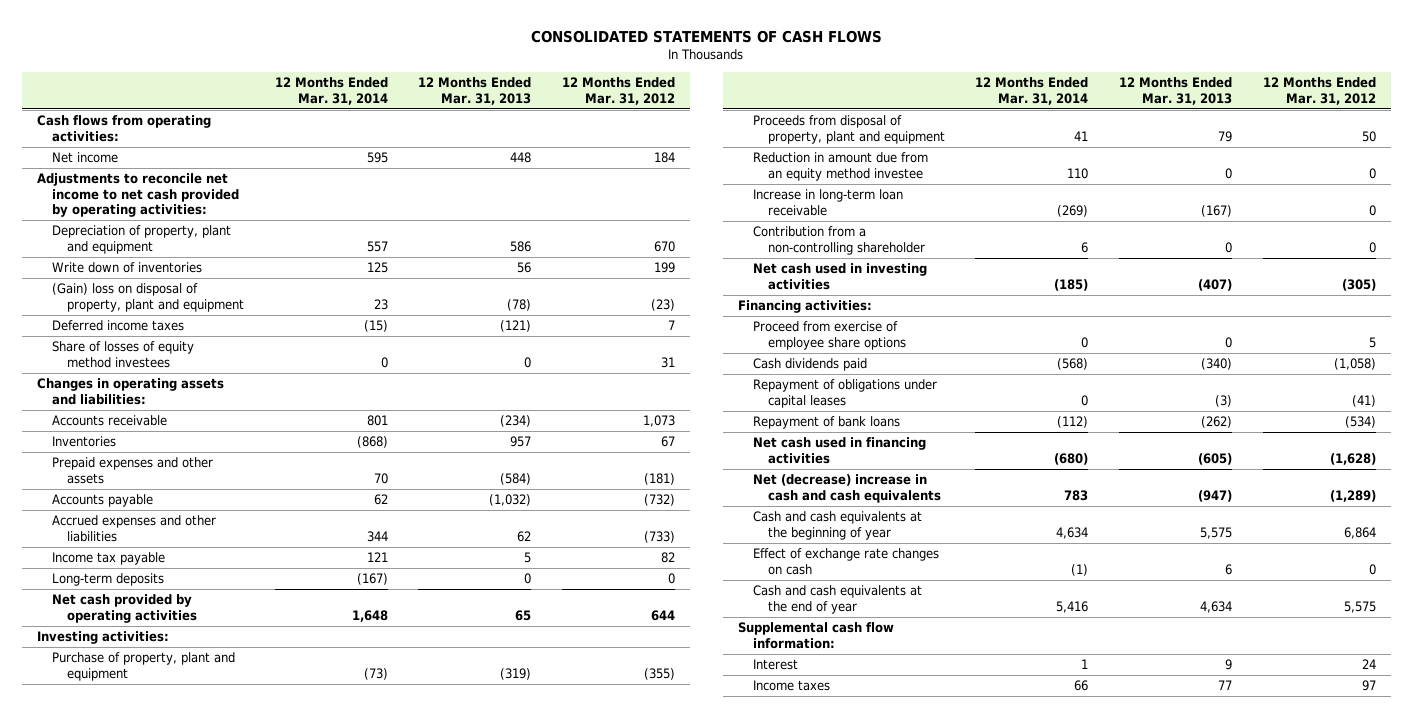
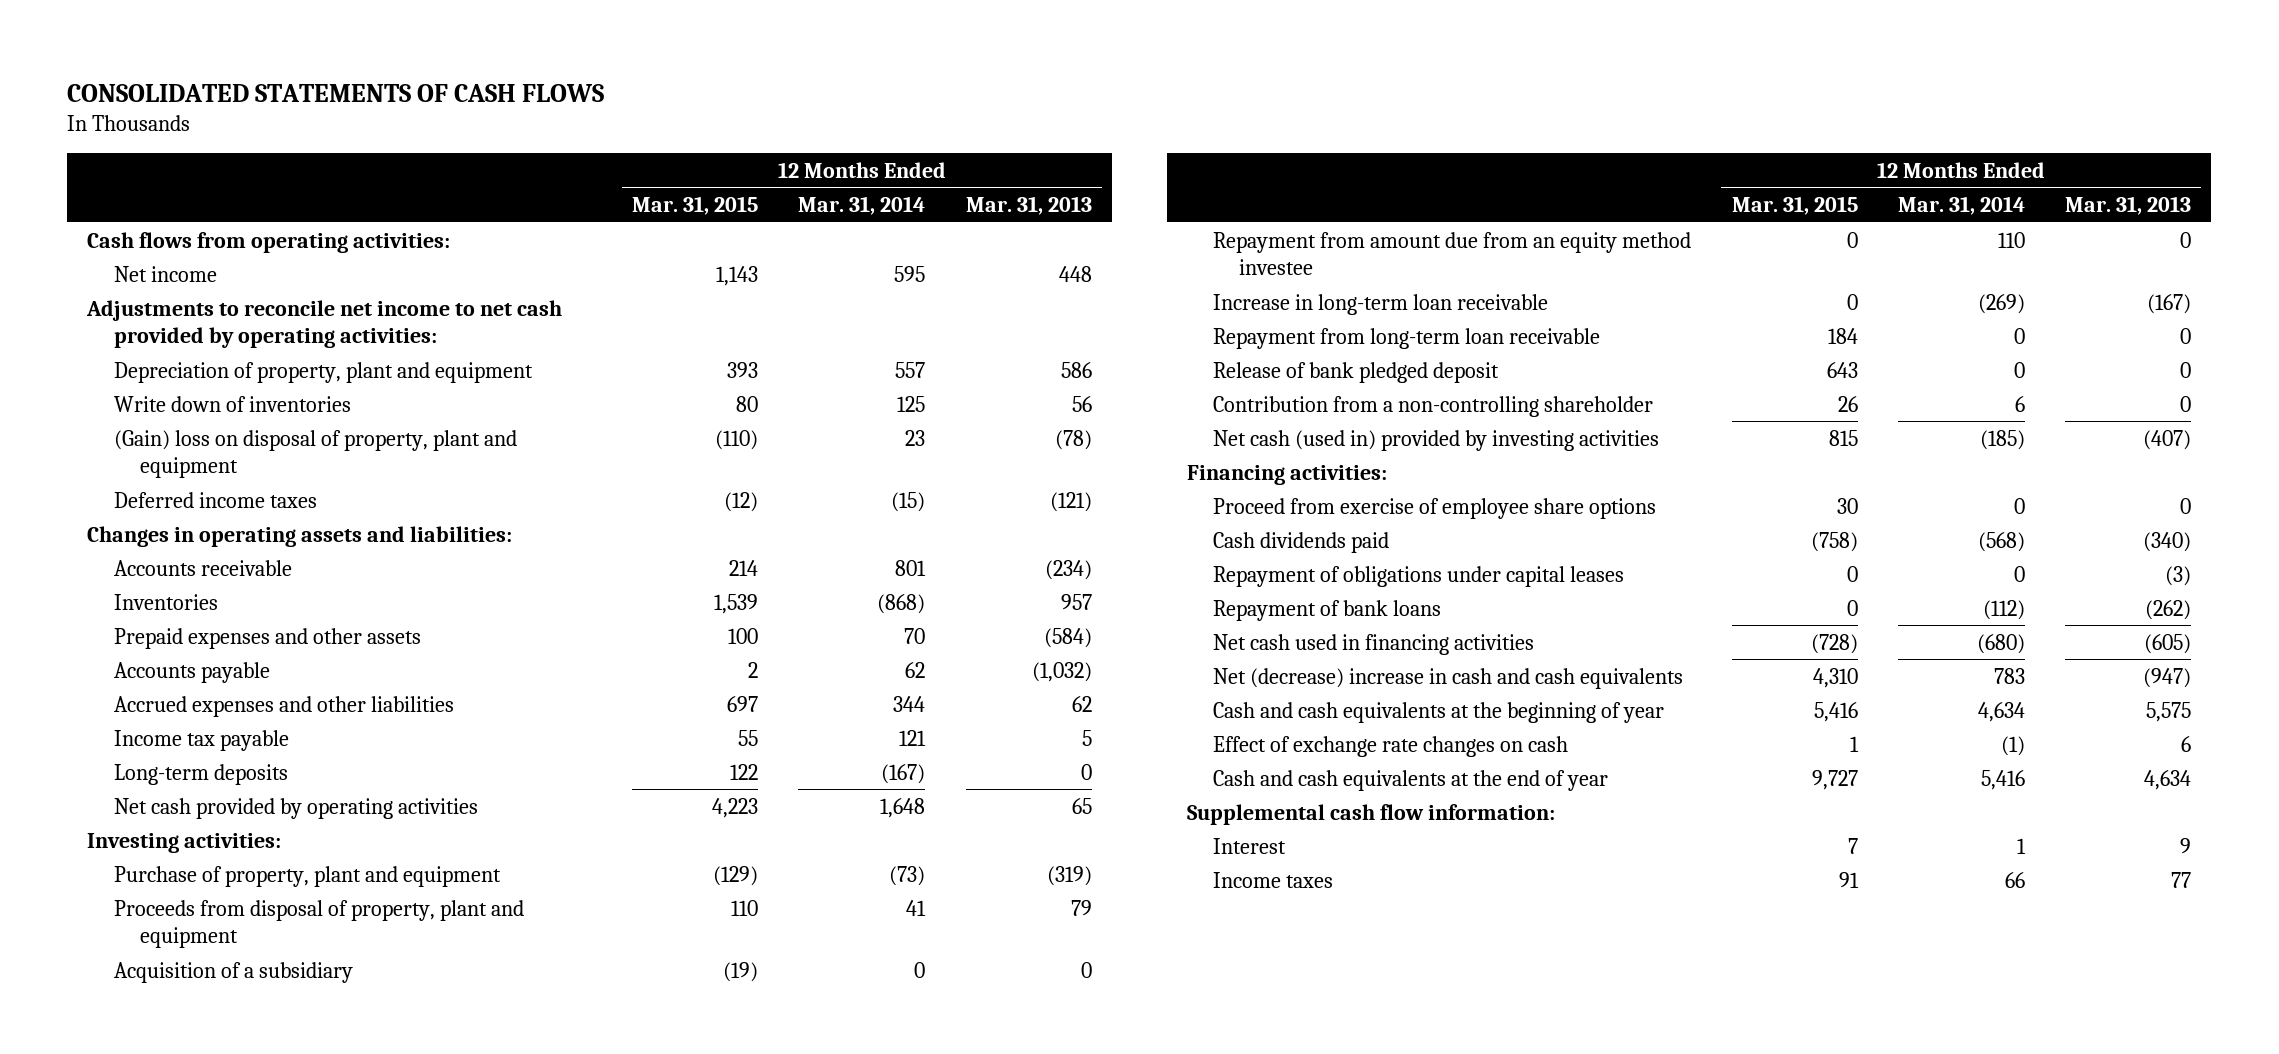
[561,77,675,105] 12 Months Ended Mar. 31, 2012 -> none
none -> [632,196,759,216] Mar. 31, 2015
[52,341,195,368] Share of losses of equity method investees -> none
none -> [113,961,353,983] Acquisition of a subsidiary
[752,152,928,181] Reduction in amount due from an equity method investee -> [1213,231,1692,276] Repayment from amount due from an equity method investee
none -> [1213,327,1601,349] Repayment from long-term loan receivable
none -> [1213,361,1500,383] Release of bank pledged deposit
[752,263,927,290] Net cash used in investing activities -> [1213,429,1660,451] Net cash (used in) provided by investing activities

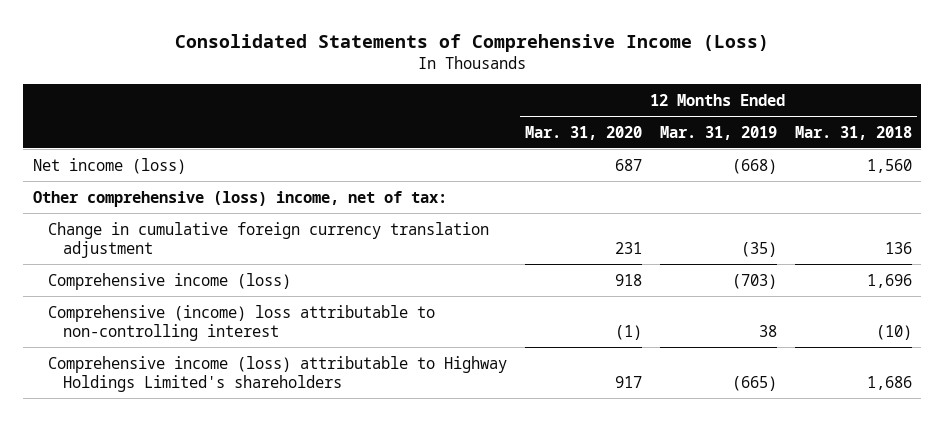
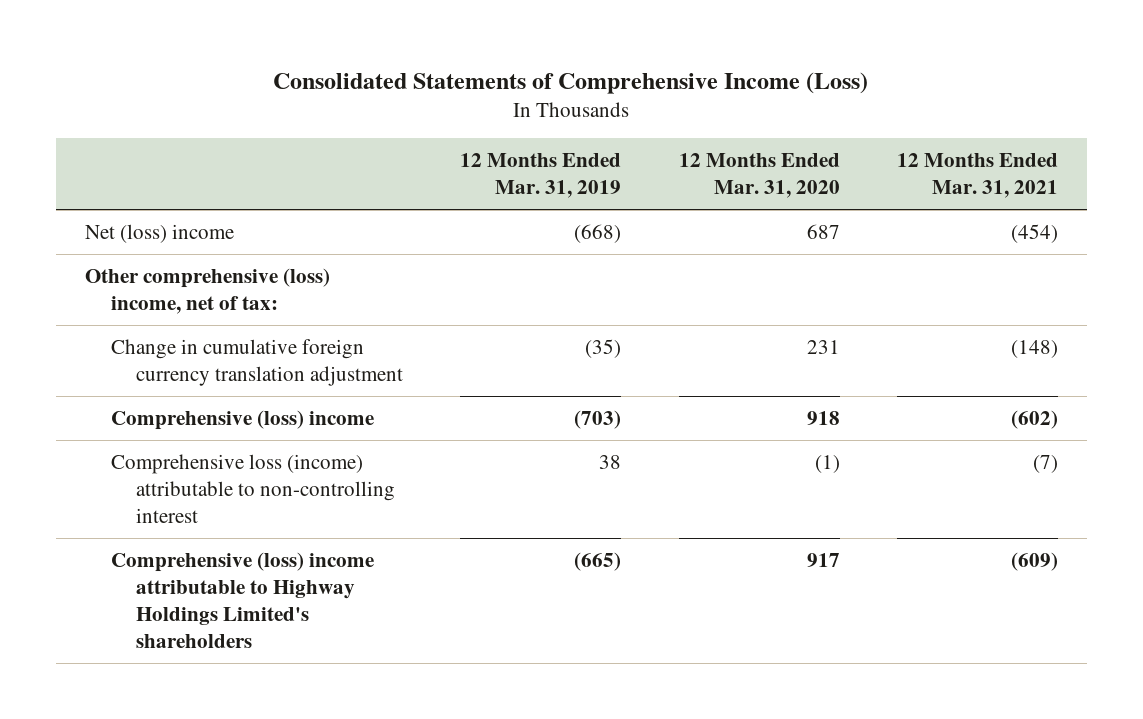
[795,125,913,140] Mar. 31, 2018 -> none
none -> [897,153,1059,199] 12 Months Ended Mar. 31, 2021
[32,157,186,174] Net income (loss) -> [84,223,234,243] Net (loss) income
[47,272,291,290] Comprehensive income (loss) -> [110,409,374,430] Comprehensive (loss) income
[47,304,435,342] Comprehensive (income) loss attributable to non-controlling interest -> [110,453,396,524] Comprehensive loss (income) attributable to non-controlling interest
[47,355,507,393] Comprehensive income (loss) attributable to Highway Holdings Limited's shareholders -> [110,551,374,649] Comprehensive (loss) income attributable to Highway Holdings Limited's shareholders

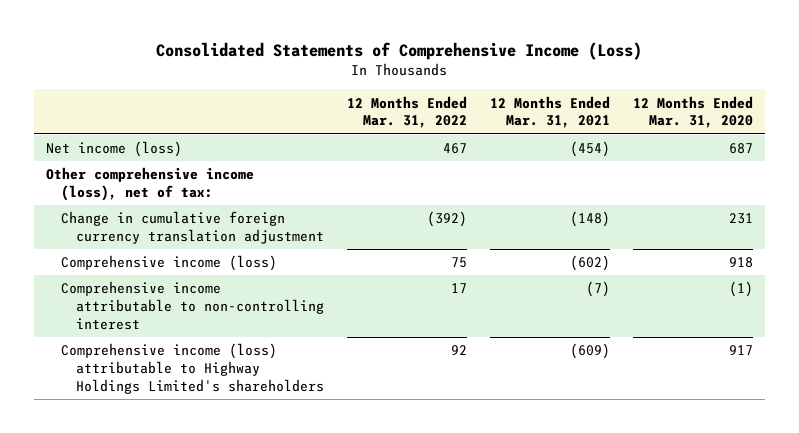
[460,153,622,199] 12 Months Ended Mar. 31, 2019 -> none
none -> [346,95,467,129] 12 Months Ended Mar. 31, 2022
[84,223,234,243] Net (loss) income -> [45,141,182,158] Net income (loss)
[84,267,330,314] Other comprehensive (loss) income, net of tax: -> [45,167,254,202] Other comprehensive income (loss), net of tax:
[110,409,374,430] Comprehensive (loss) income -> [60,255,277,272] Comprehensive income (loss)
[110,453,396,524] Comprehensive loss (income) attributable to non-controlling interest -> [60,281,324,330] Comprehensive income attributable to non-controlling interest
[110,551,374,649] Comprehensive (loss) income attributable to Highway Holdings Limited's shareholders -> [60,343,324,394] Comprehensive income (loss) attributable to Highway Holdings Limited's shareholders

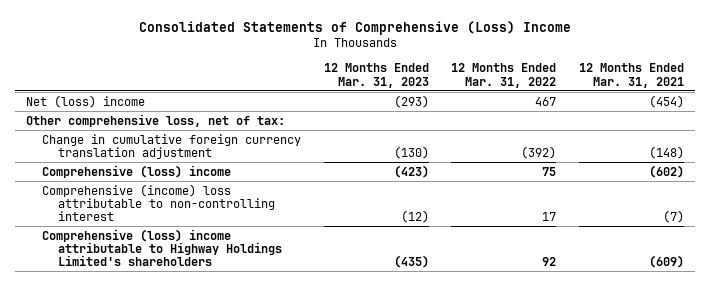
[156,42,643,61] Consolidated Statements of Comprehensive Income (Loss) -> [139,21,572,36] Consolidated Statements of Comprehensive (Loss) Income
[633,95,754,129] 12 Months Ended Mar. 31, 2020 -> none
none -> [323,63,429,88] 12 Months Ended Mar. 31, 2023
[45,141,182,158] Net income (loss) -> [25,94,145,108] Net (loss) income
[45,167,254,202] Other comprehensive income (loss), net of tax: -> [25,113,285,127] Other comprehensive loss, net of tax:
[60,255,277,272] Comprehensive income (loss) -> [41,164,231,178] Comprehensive (loss) income
[60,281,324,330] Comprehensive income attributable to non-controlling interest -> [41,183,275,221] Comprehensive (income) loss attributable to non-controlling interest
[60,343,324,394] Comprehensive income (loss) attributable to Highway Holdings Limited's shareholders -> [41,228,282,266] Comprehensive (loss) income attributable to Highway Holdings Limited's shareholders

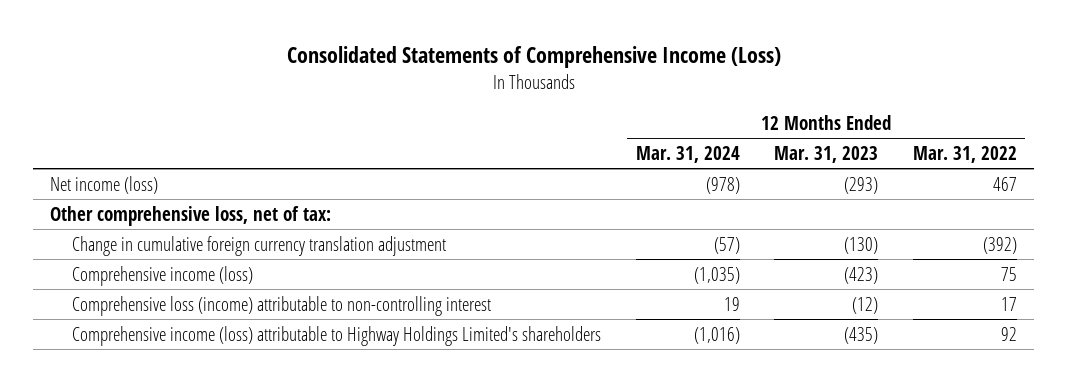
[139,21,572,36] Consolidated Statements of Comprehensive (Loss) Income -> [286,45,781,68] Consolidated Statements of Comprehensive Income (Loss)
[579,63,685,88] 12 Months Ended Mar. 31, 2021 -> none
none -> [635,146,740,164] Mar. 31, 2024
[25,94,145,108] Net (loss) income -> [50,175,159,194] Net income (loss)
[41,164,231,178] Comprehensive (loss) income -> [72,265,254,286] Comprehensive income (loss)
[41,183,275,221] Comprehensive (income) loss attributable to non-controlling interest -> [72,295,492,316] Comprehensive loss (income) attributable to non-controlling interest
[41,228,282,266] Comprehensive (loss) income attributable to Highway Holdings Limited's shareholders -> [72,325,602,346] Comprehensive income (loss) attributable to Highway Holdings Limited's shareholders

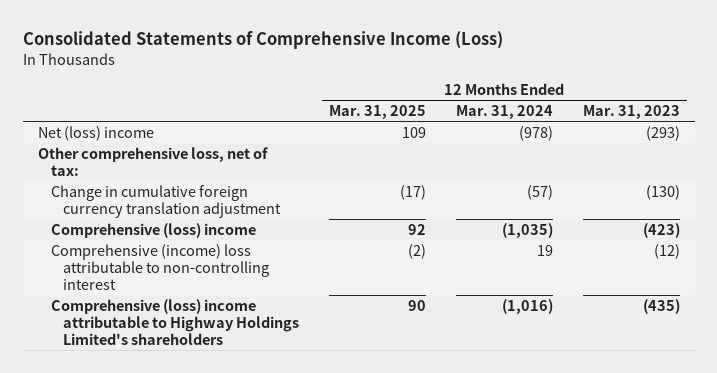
[912,146,1017,164] Mar. 31, 2022 -> none
none -> [329,105,427,120] Mar. 31, 2025
[50,175,159,194] Net income (loss) -> [37,125,154,141] Net (loss) income
[72,265,254,286] Comprehensive income (loss) -> [50,222,256,238] Comprehensive (loss) income
[72,295,492,316] Comprehensive loss (income) attributable to non-controlling interest -> [50,243,270,290] Comprehensive (income) loss attributable to non-controlling interest
[72,325,602,346] Comprehensive income (loss) attributable to Highway Holdings Limited's shareholders -> [50,298,300,345] Comprehensive (loss) income attributable to Highway Holdings Limited's shareholders

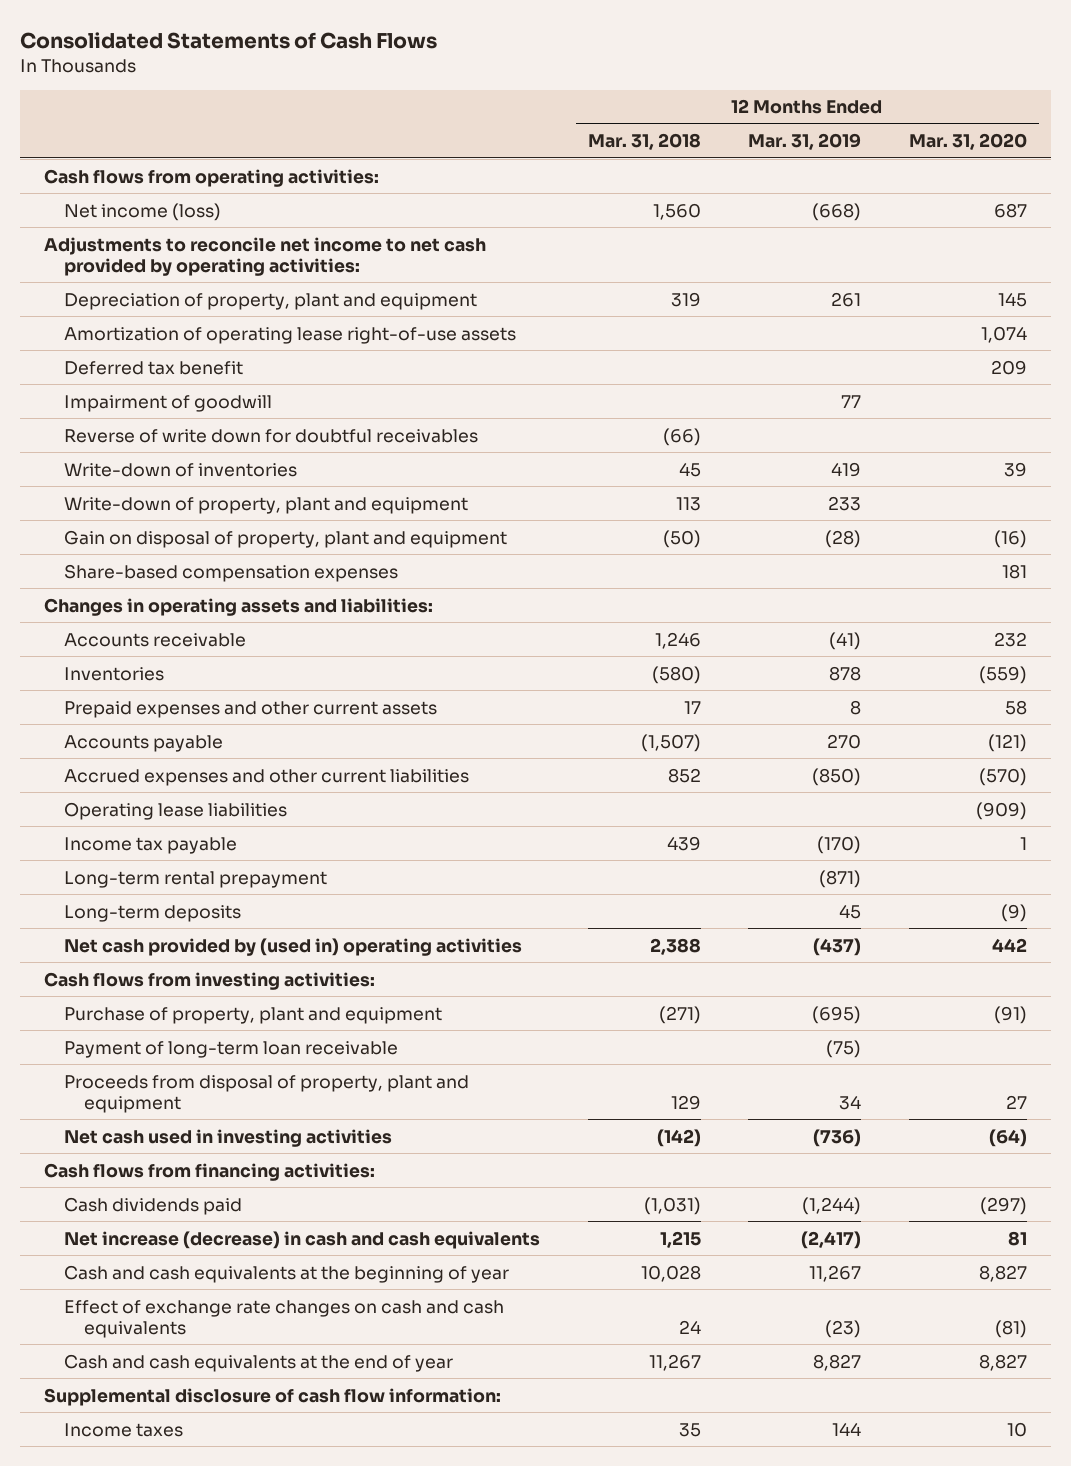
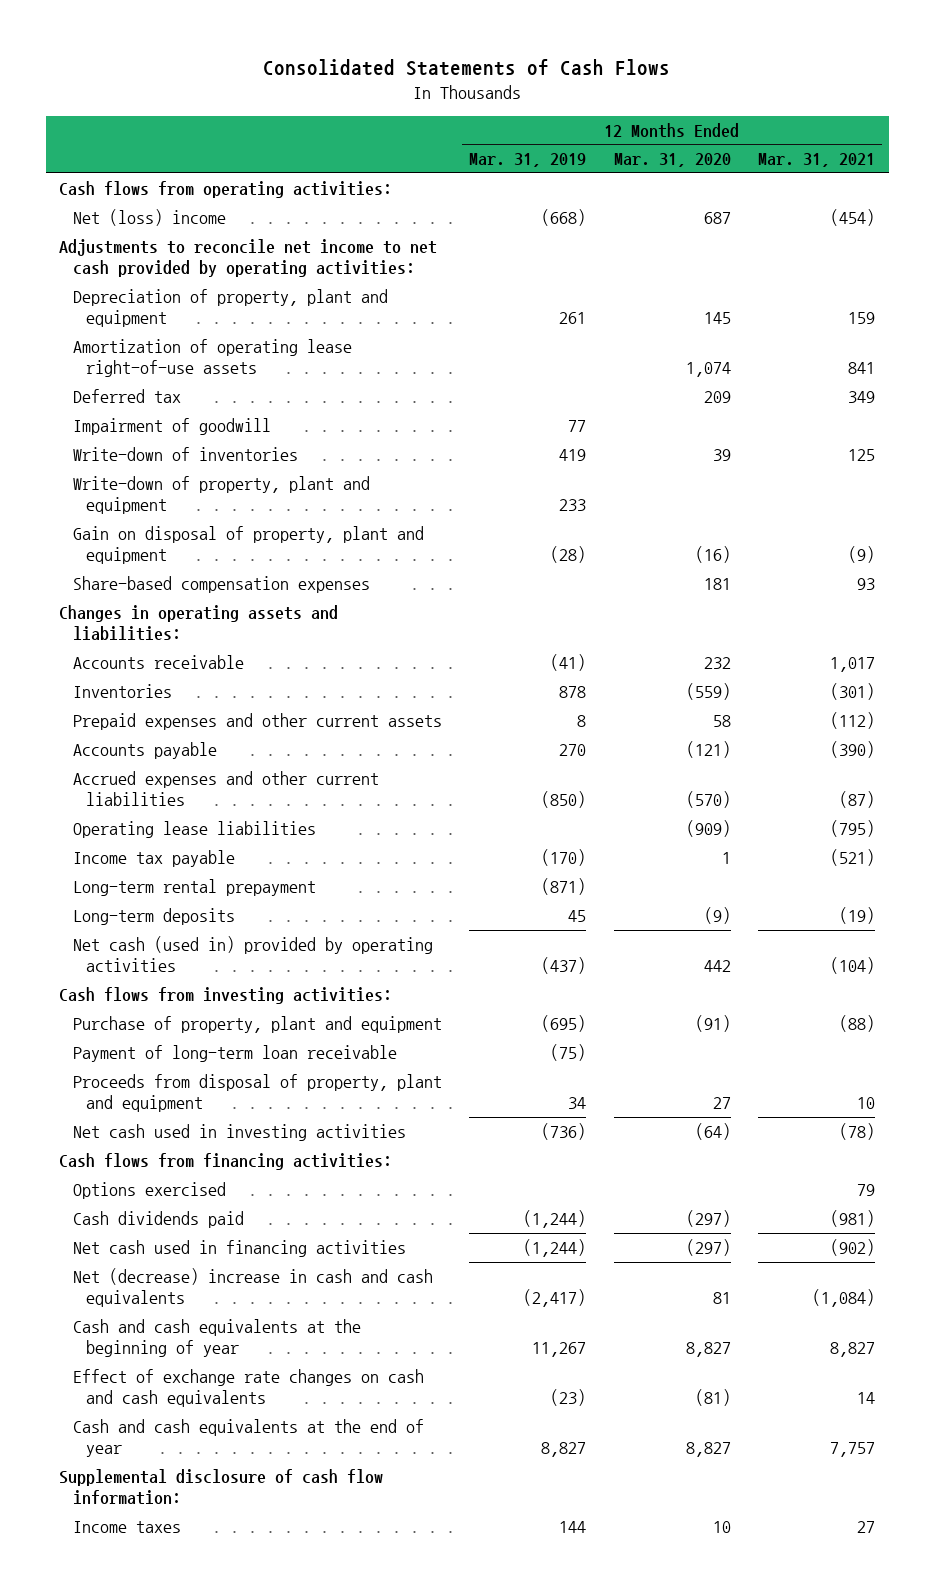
[587,133,701,151] Mar. 31, 2018 -> none
none -> [758,153,876,168] Mar. 31, 2021
[64,202,222,221] Net income (loss) -> [72,209,226,227] Net (loss) income
[64,360,244,375] Deferred tax benefit -> [72,389,181,404] Deferred tax
[64,428,479,443] Reverse of write down for doubtful receivables -> none
[64,937,523,956] Net cash provided by (used in) operating activities -> [72,936,433,973] Net cash (used in) provided by operating activities
none -> [72,1182,226,1200] Options exercised
none -> [72,1240,406,1258] Net cash used in financing activities
[64,1230,541,1249] Net increase (decrease) in cash and cash equivalents -> [72,1268,433,1308] Net (decrease) increase in cash and cash equivalents

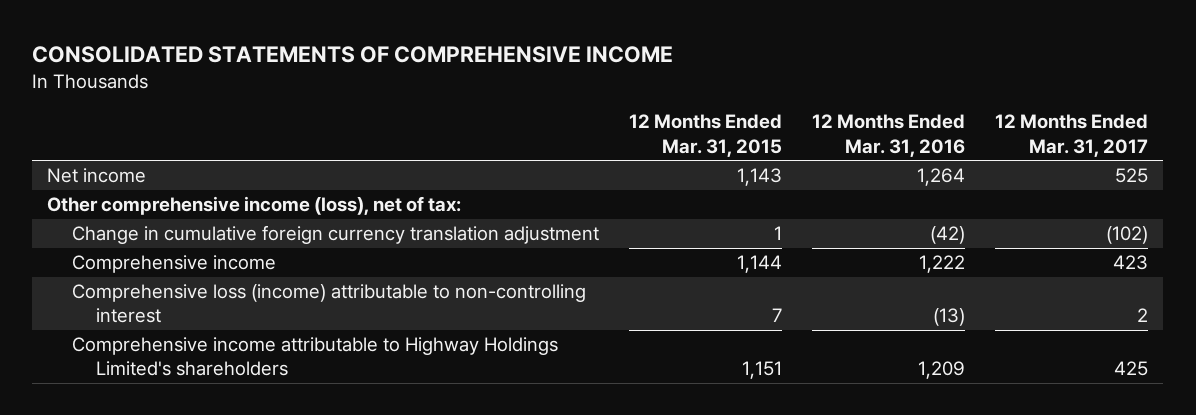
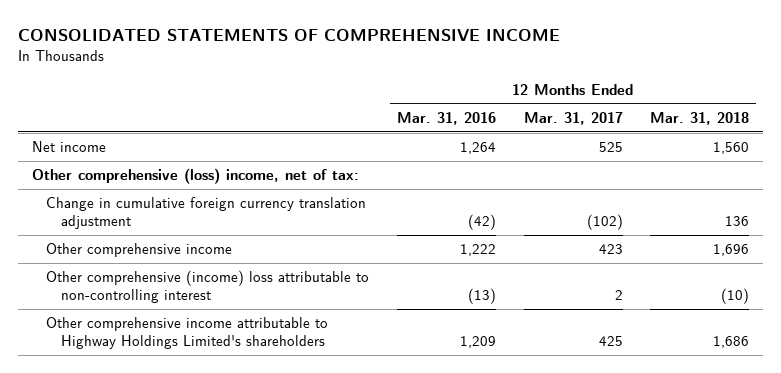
[628,114,782,157] 12 Months Ended Mar. 31, 2015 -> none
none -> [650,112,750,126] Mar. 31, 2018
[47,196,462,216] Other comprehensive income (loss), net of tax: -> [31,168,359,185] Other comprehensive (loss) income, net of tax:
[71,255,276,274] Comprehensive income -> [46,243,233,258] Other comprehensive income
[71,284,586,324] Comprehensive loss (income) attributable to non-controlling interest -> [46,270,370,303] Other comprehensive (income) loss attributable to non-controlling interest
[71,337,558,377] Comprehensive income attributable to Highway Holdings Limited's shareholders -> [46,317,329,349] Other comprehensive income attributable to Highway Holdings Limited's shareholders

